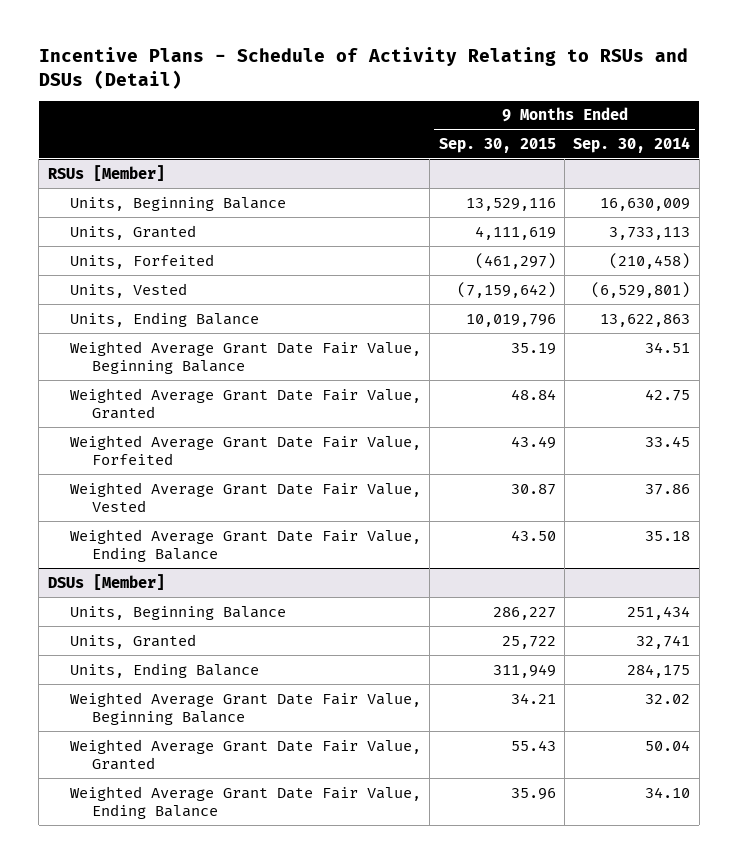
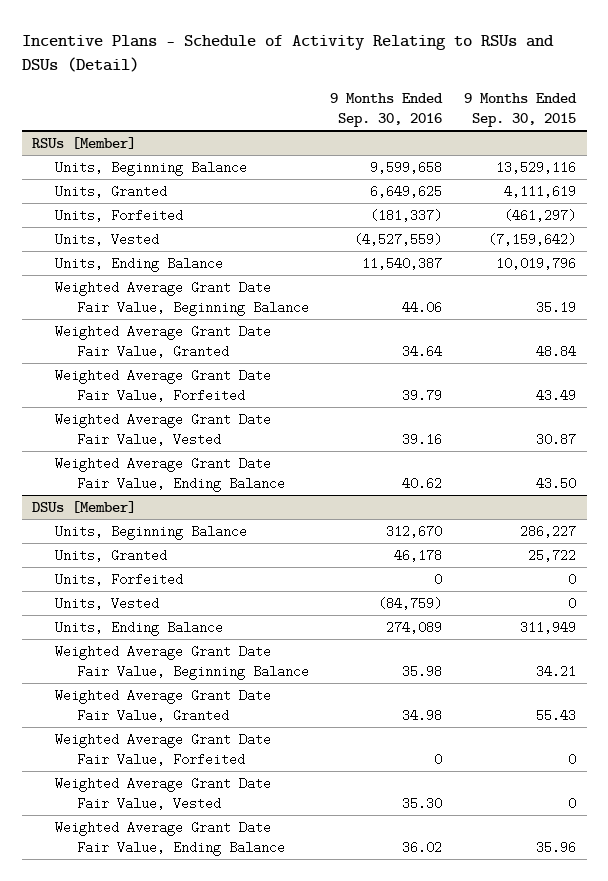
[573,136,691,153] Sep. 30, 2014 -> none
none -> [330,93,444,127] 9 Months Ended Sep. 30, 2016
none -> [54,572,183,586] Units, Forfeited
none -> [54,596,159,610] Units, Vested
none -> [54,732,271,766] Weighted Average Grant Date Fair Value, Forfeited
none -> [54,776,271,810] Weighted Average Grant Date Fair Value, Vested

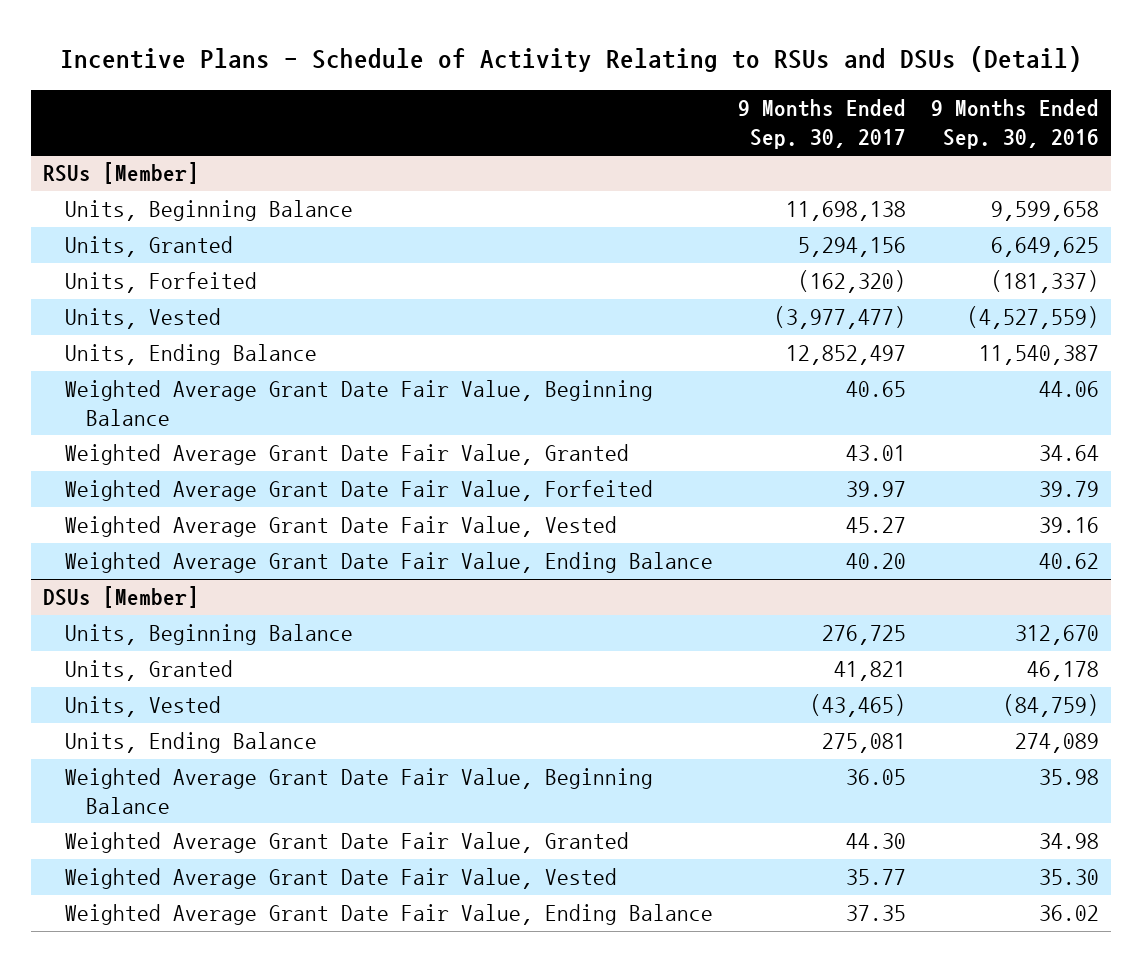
[463,93,577,127] 9 Months Ended Sep. 30, 2015 -> none
none -> [737,99,906,149] 9 Months Ended Sep. 30, 2017
[54,572,183,586] Units, Forfeited -> none
[54,732,271,766] Weighted Average Grant Date Fair Value, Forfeited -> none

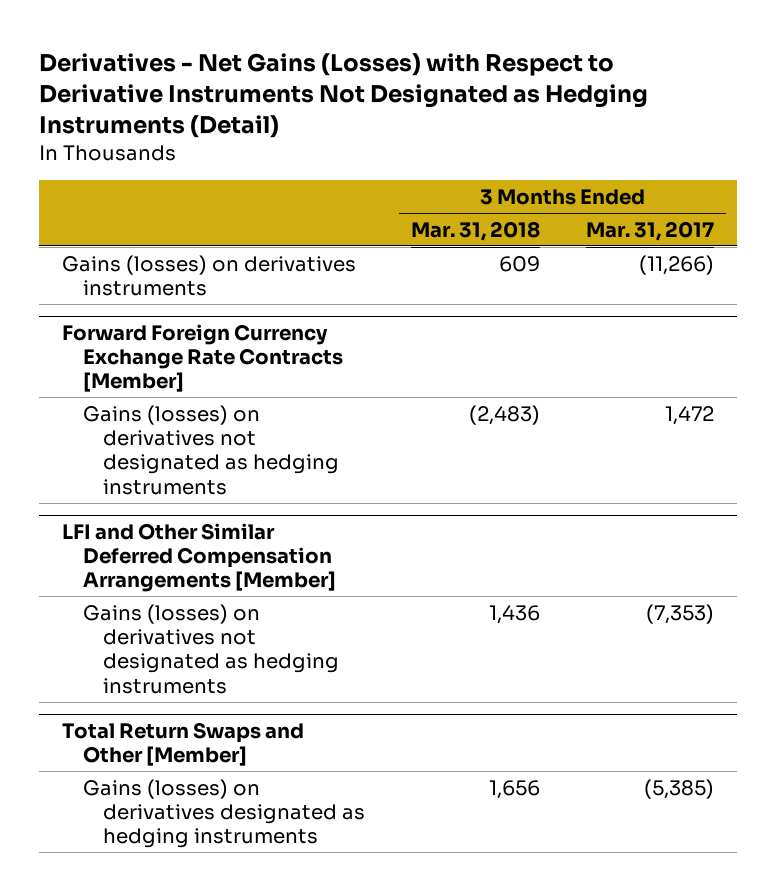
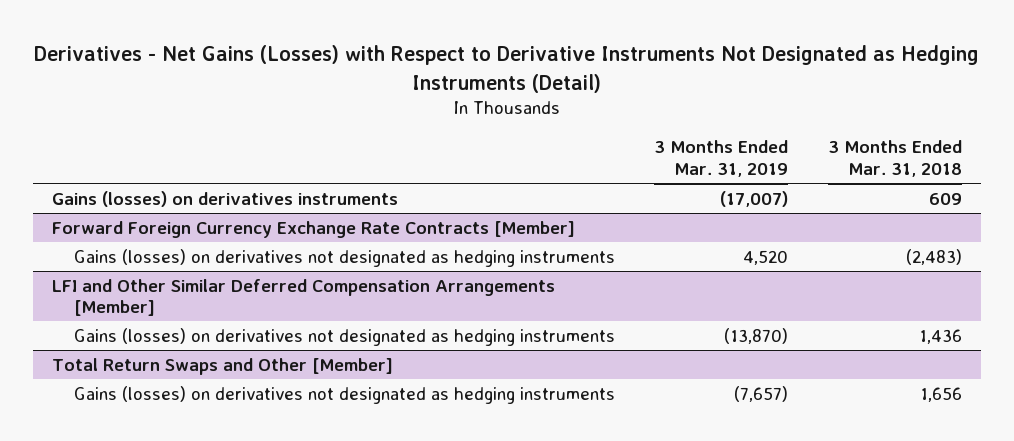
[586,220,715,241] Mar. 31, 2017 -> none
none -> [654,140,789,177] 3 Months Ended Mar. 31, 2019
[82,778,365,849] Gains (losses) on derivatives designated as hedging instruments -> [73,385,615,404] Gains (losses) on derivatives not designated as hedging instruments

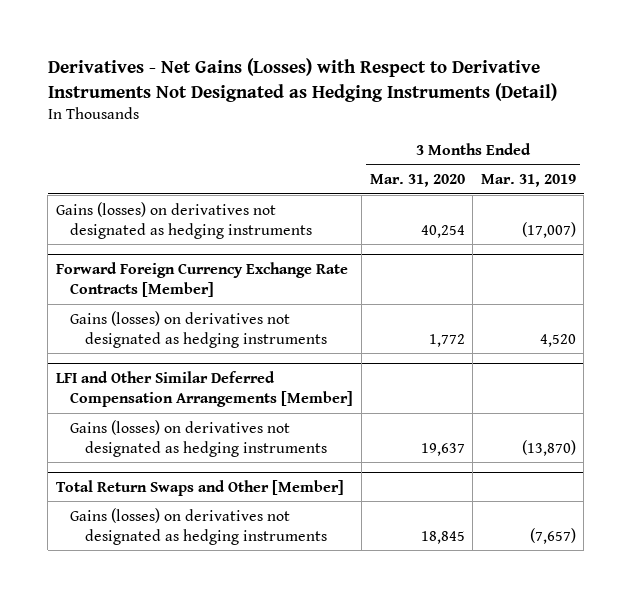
[827,140,962,177] 3 Months Ended Mar. 31, 2018 -> none
none -> [369,174,465,188] Mar. 31, 2020
[52,190,399,207] Gains (losses) on derivatives instruments -> [55,201,313,239] Gains (losses) on derivatives not designated as hedging instruments

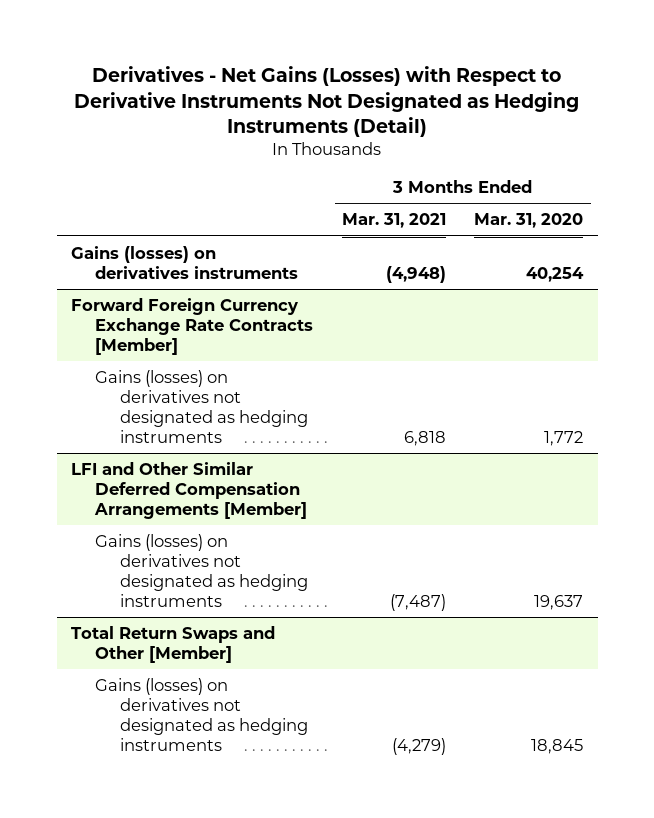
[480,174,576,188] Mar. 31, 2019 -> none
none -> [341,213,446,229] Mar. 31, 2021
[55,201,313,239] Gains (losses) on derivatives not designated as hedging instruments -> [70,245,299,279] Gains (losses) on derivatives instruments

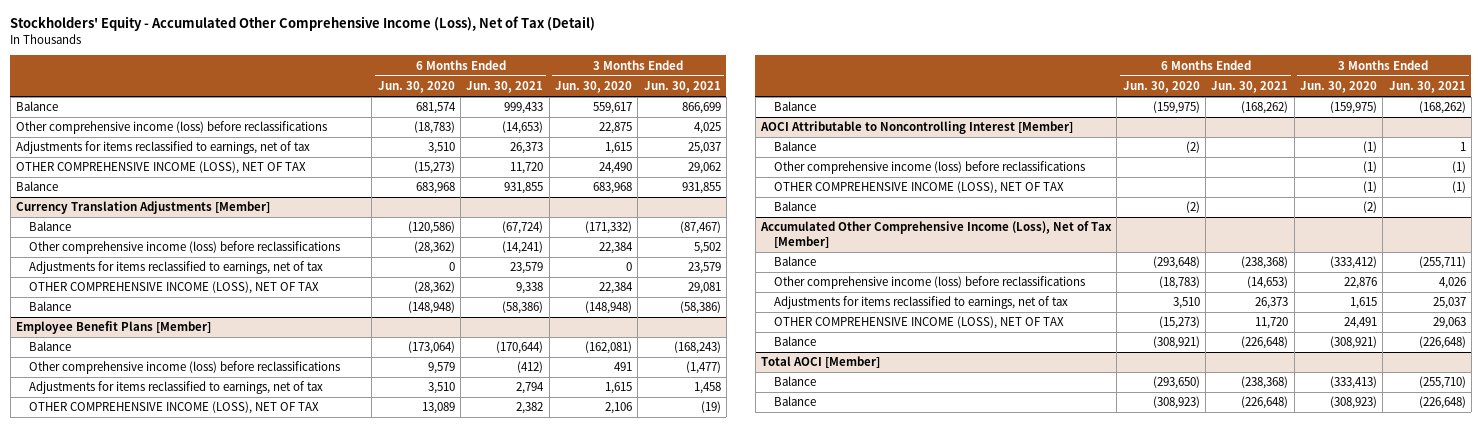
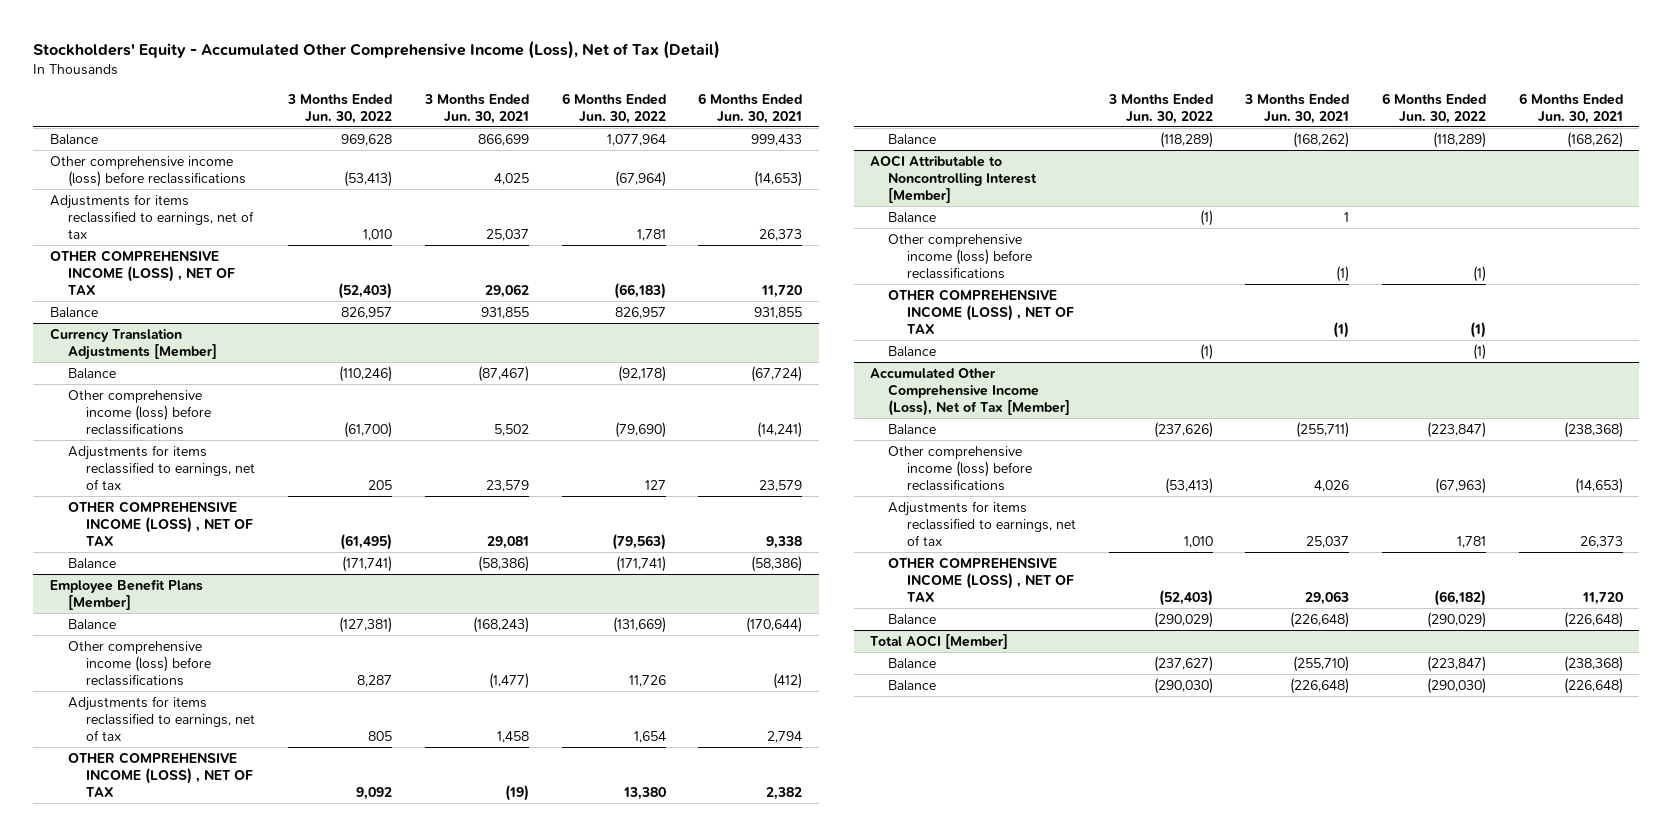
[377,81,455,94] Jun. 30, 2020 -> none
[555,81,633,94] Jun. 30, 2020 -> none
none -> [287,93,393,124] 3 Months Ended Jun. 30, 2022
none -> [561,92,666,124] 6 Months Ended Jun. 30, 2022
[16,161,307,175] OTHER COMPREHENSIVE INCOME (LOSS), NET OF TAX -> [49,249,235,295] OTHER COMPREHENSIVE INCOME (LOSS) , NET OF TAX
[29,281,320,295] OTHER COMPREHENSIVE INCOME (LOSS), NET OF TAX -> [67,500,254,546] OTHER COMPREHENSIVE INCOME (LOSS) , NET OF TAX
[29,401,320,415] OTHER COMPREHENSIVE INCOME (LOSS), NET OF TAX -> [67,751,254,797] OTHER COMPREHENSIVE INCOME (LOSS) , NET OF TAX
[774,181,1065,195] OTHER COMPREHENSIVE INCOME (LOSS), NET OF TAX -> [888,288,1074,334] OTHER COMPREHENSIVE INCOME (LOSS) , NET OF TAX
[774,316,1065,330] OTHER COMPREHENSIVE INCOME (LOSS), NET OF TAX -> [888,556,1074,602] OTHER COMPREHENSIVE INCOME (LOSS) , NET OF TAX

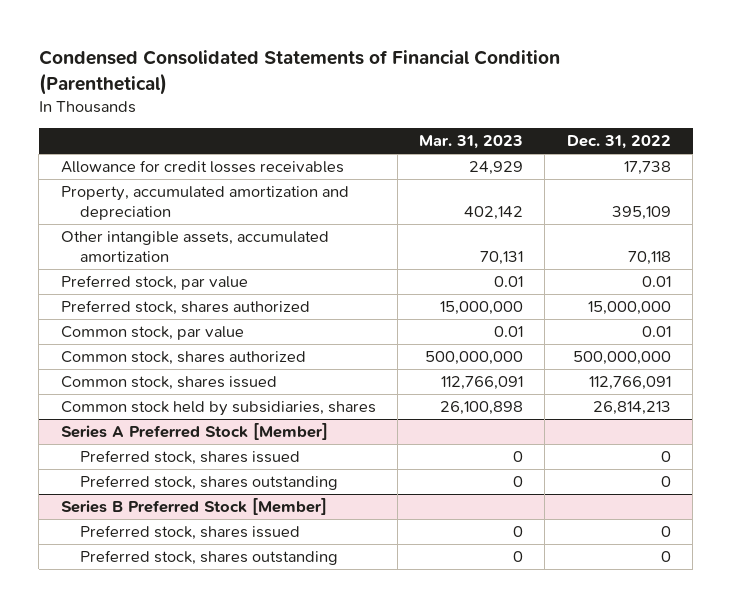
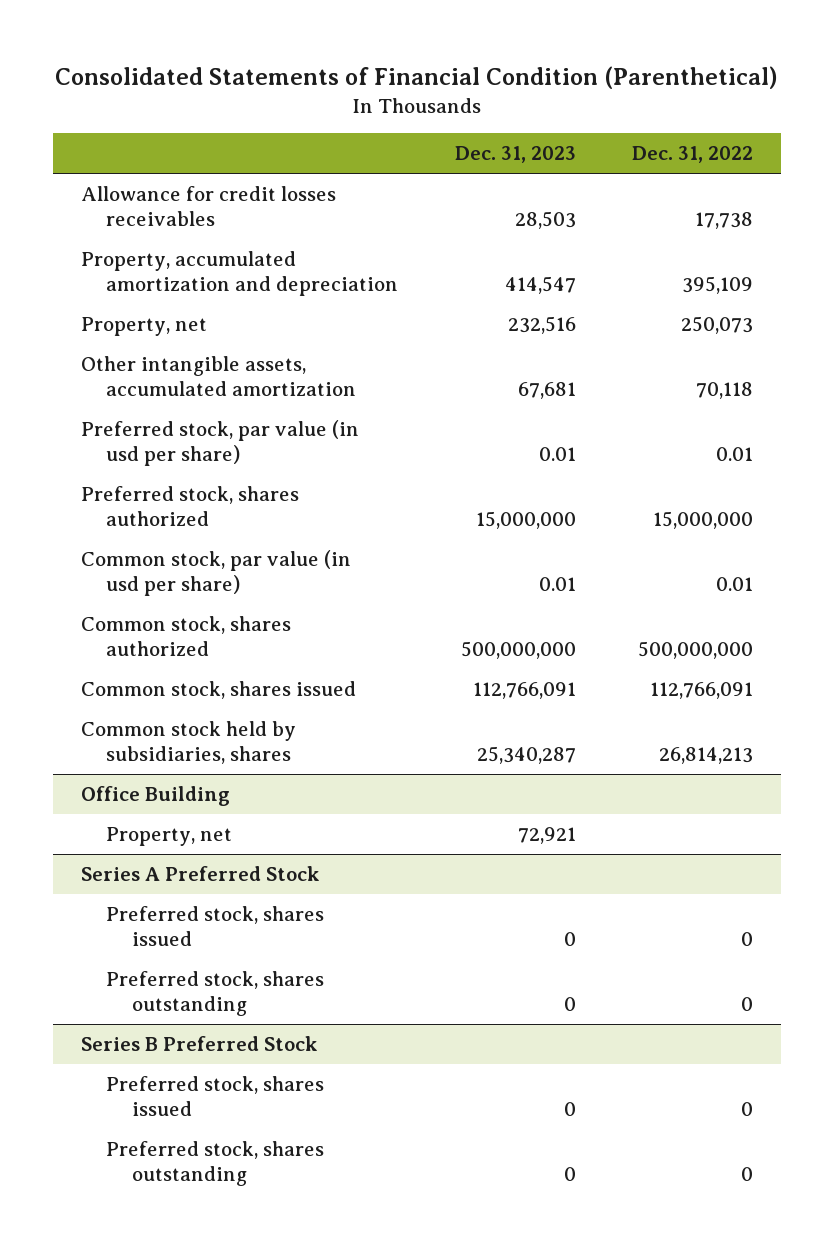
[38,50,560,95] Condensed Consolidated Statements of Financial Condition (Parenthetical) -> [54,65,778,89] Consolidated Statements of Financial Condition (Parenthetical)
[419,135,524,150] Mar. 31, 2023 -> none
none -> [454,146,576,164] Dec. 31, 2023
none -> [80,317,207,337] Property, net
[60,275,248,291] Preferred stock, par value -> [80,420,359,466] Preferred stock, par value (in usd per share)
[60,326,244,341] Common stock, par value -> [80,550,351,596] Common stock, par value (in usd per share)
none -> [80,786,230,807] Office Building
none -> [106,827,233,847] Property, net
[60,423,328,441] Series A Preferred Stock [Member] -> [80,866,320,882] Series A Preferred Stock
[60,498,327,516] Series B Preferred Stock [Member] -> [80,1036,318,1052] Series B Preferred Stock

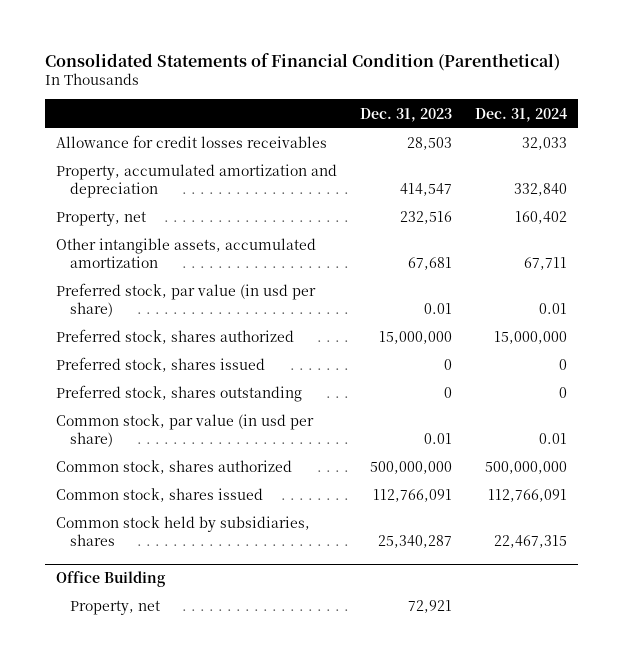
[632,146,754,164] Dec. 31, 2022 -> none
none -> [474,107,567,122] Dec. 31, 2024
none -> [56,357,266,373] Preferred stock, shares issued
none -> [56,385,303,403] Preferred stock, shares outstanding
[80,866,320,882] Series A Preferred Stock -> none
[106,906,325,946] Preferred stock, shares issued -> none
[106,971,325,1016] Preferred stock, shares outstanding -> none
[80,1036,318,1052] Series B Preferred Stock -> none
[106,1076,325,1116] Preferred stock, shares issued -> none
[106,1141,325,1186] Preferred stock, shares outstanding -> none

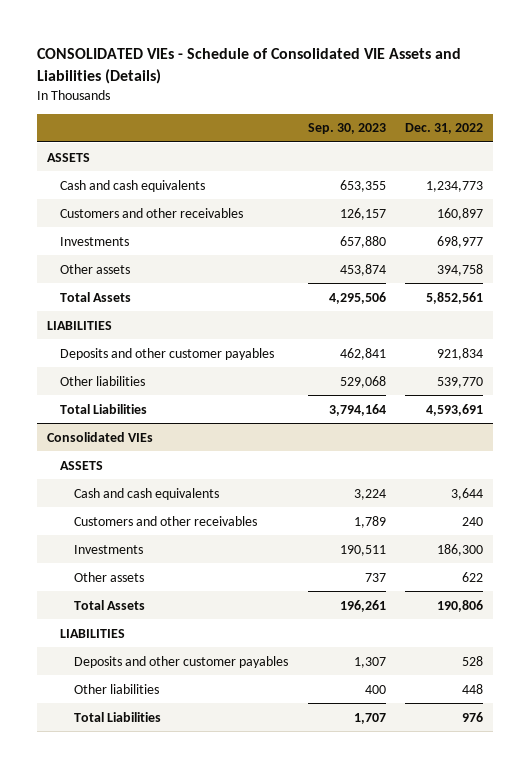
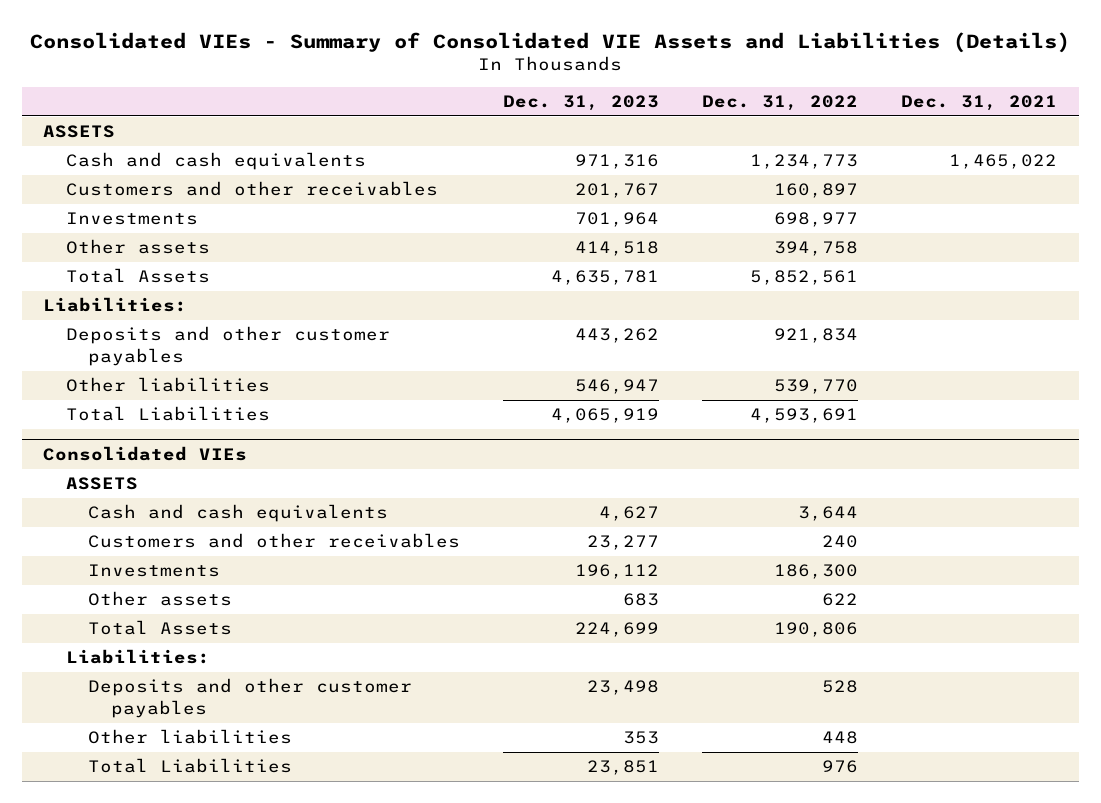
[37,47,462,84] CONSOLIDATED VIEs - Schedule of Consolidated VIE Assets and Liabilities (Details) -> [30,31,1071,53] Consolidated VIEs - Summary of Consolidated VIE Assets and Liabilities (Details)
[307,123,386,135] Sep. 30, 2023 -> none
none -> [503,95,660,112] Dec. 31, 2023
none -> [901,95,1058,112] Dec. 31, 2021
[47,320,113,330] LIABILITIES -> [43,297,188,313] Liabilities:
[60,628,126,638] LIABILITIES -> [65,649,210,665] Liabilities:

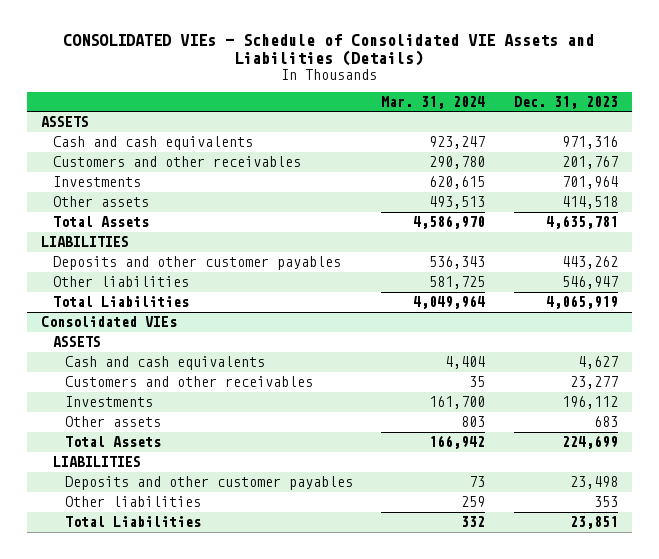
[30,31,1071,53] Consolidated VIEs - Summary of Consolidated VIE Assets and Liabilities (Details) -> [63,33,595,66] CONSOLIDATED VIEs - Schedule of Consolidated VIE Assets and Liabilities (Details)
[702,95,859,112] Dec. 31, 2022 -> none
[901,95,1058,112] Dec. 31, 2021 -> none
none -> [381,96,486,110] Mar. 31, 2024
[43,297,188,313] Liabilities: -> [41,236,130,248] LIABILITIES
[65,649,210,665] Liabilities: -> [53,456,142,468] LIABILITIES

